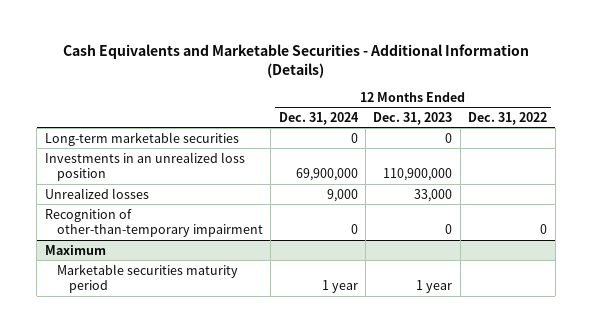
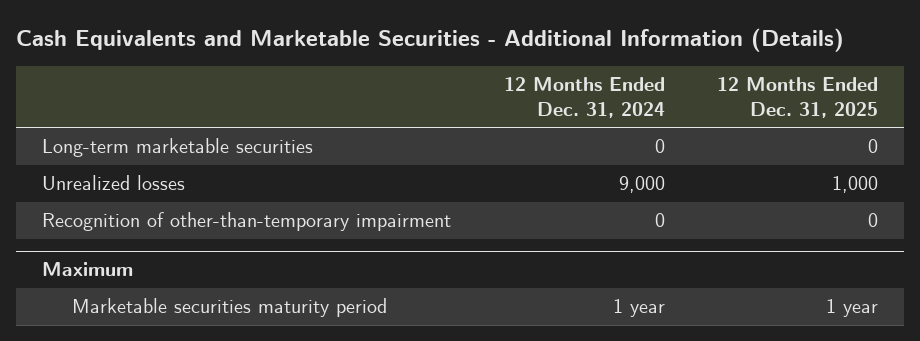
[373,111,453,125] Dec. 31, 2023 -> none
[468,111,548,125] Dec. 31, 2022 -> none
none -> [716,76,878,118] 12 Months Ended Dec. 31, 2025
[44,151,245,182] Investments in an unrealized loss position -> none

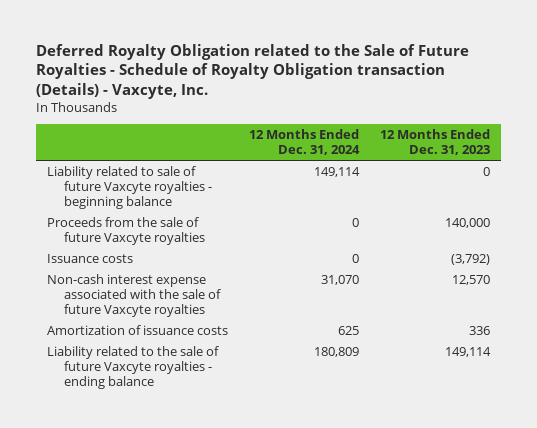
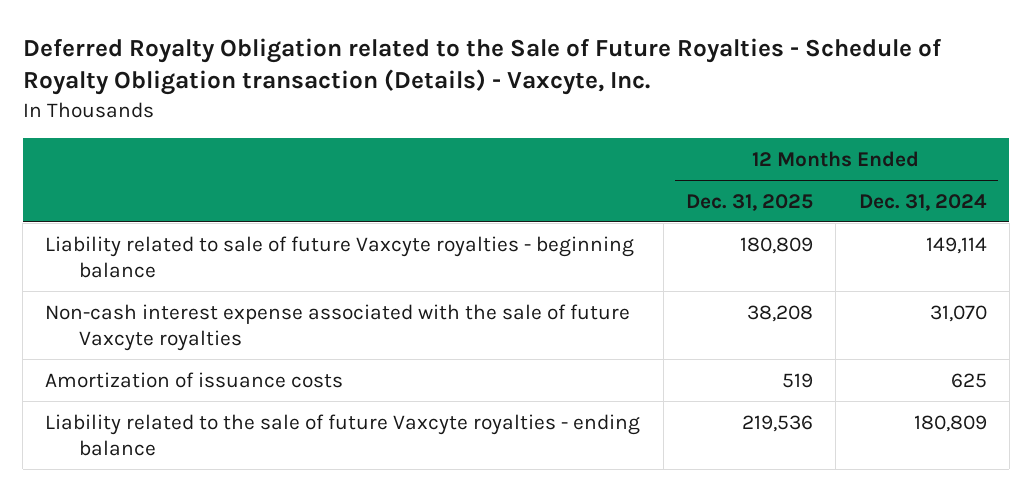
[380,129,491,156] 12 Months Ended Dec. 31, 2023 -> none
none -> [685,193,813,211] Dec. 31, 2025
[46,216,206,245] Proceeds from the sale of future Vaxcyte royalties -> none
[46,253,133,263] Issuance costs -> none

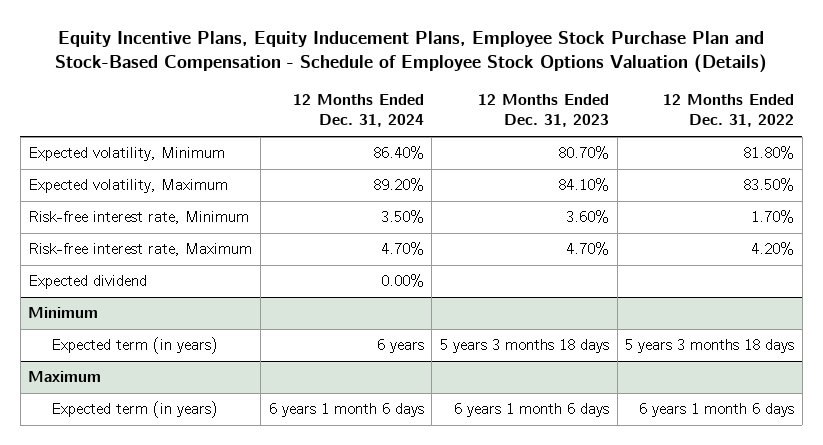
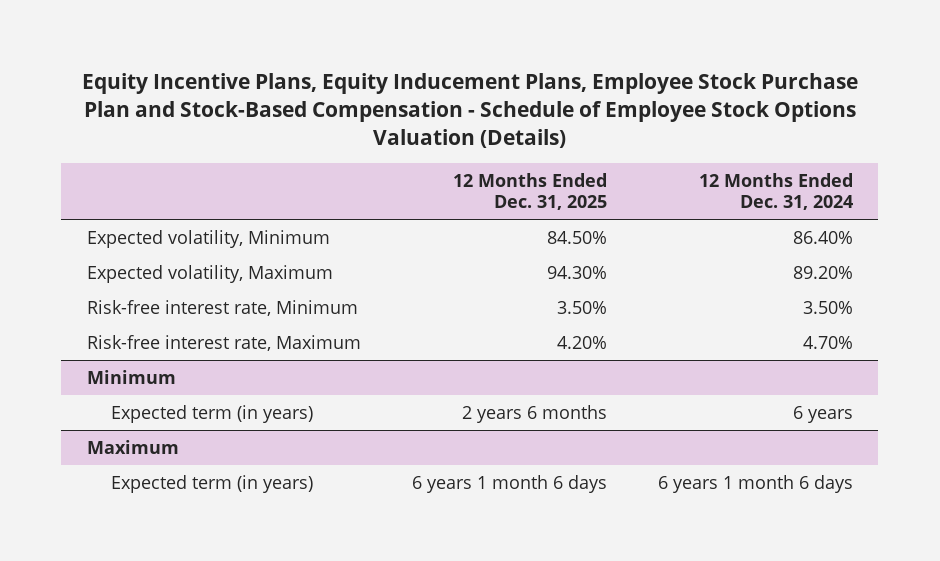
[477,94,609,128] 12 Months Ended Dec. 31, 2023 -> none
[663,94,795,128] 12 Months Ended Dec. 31, 2022 -> none
none -> [452,173,607,211] 12 Months Ended Dec. 31, 2025
[28,275,148,290] Expected dividend -> none

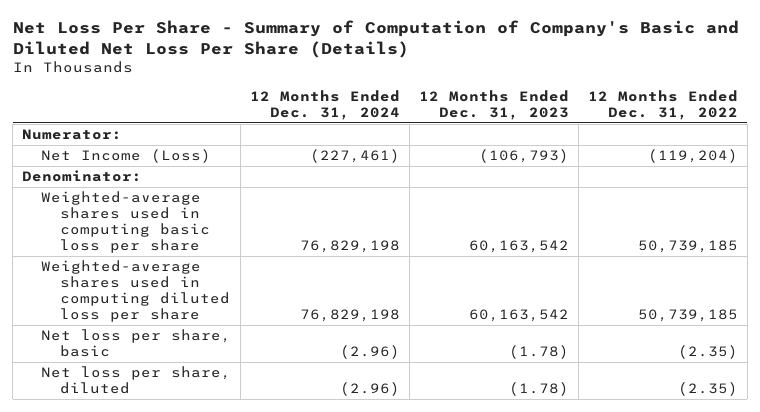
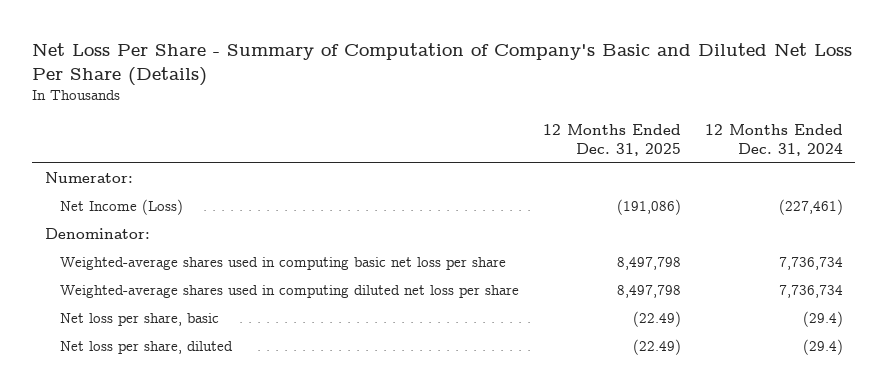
[418,90,569,121] 12 Months Ended Dec. 31, 2023 -> none
[587,90,738,121] 12 Months Ended Dec. 31, 2022 -> none
none -> [542,123,681,156] 12 Months Ended Dec. 31, 2025
[40,191,210,254] Weighted-average shares used in computing basic loss per share -> [59,257,506,271] Weighted-average shares used in computing basic net loss per share
[299,240,400,254] 76,829,198 -> [779,257,844,271] 7,736,734
[40,260,230,323] Weighted-average shares used in computing diluted loss per share -> [59,285,519,299] Weighted-average shares used in computing diluted net loss per share
[299,309,400,323] 76,829,198 -> [779,285,844,299] 7,736,734
[339,345,400,360] (2.96) -> [803,311,844,328] (29.4)
[339,382,400,397] (2.96) -> [803,339,844,356] (29.4)

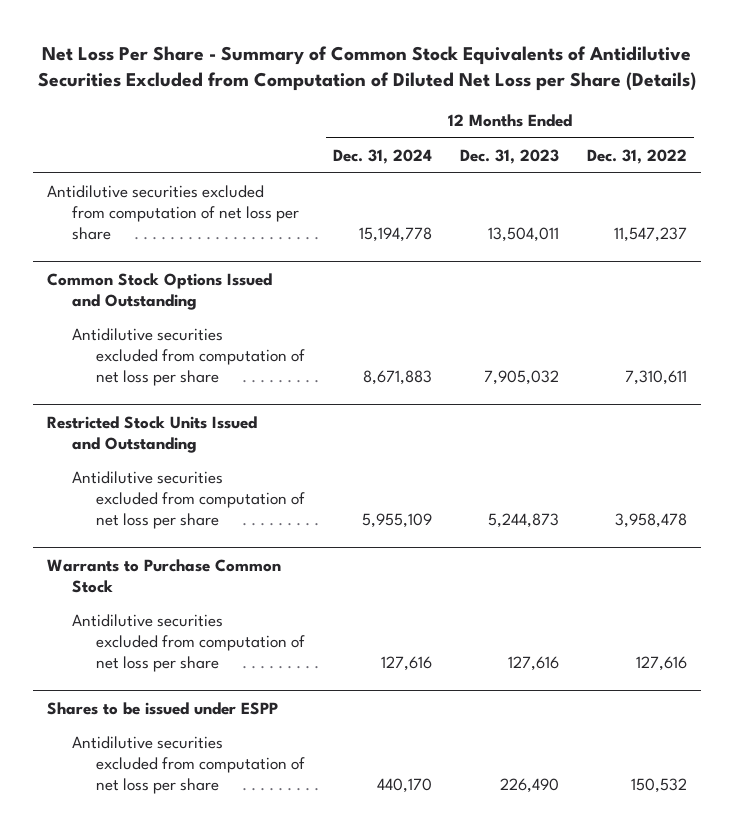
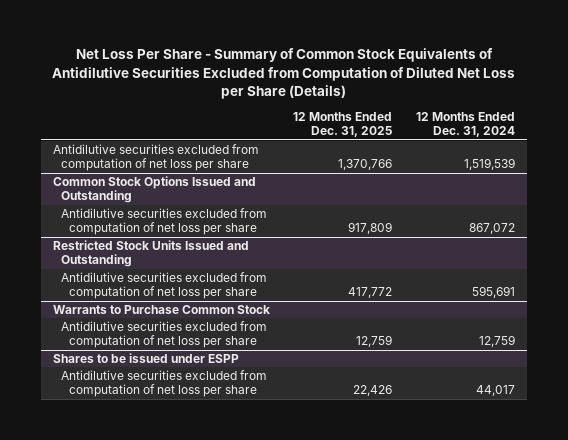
[460,148,560,164] Dec. 31, 2023 -> none
[587,148,688,164] Dec. 31, 2022 -> none
none -> [293,111,393,138] 12 Months Ended Dec. 31, 2025
[359,227,433,243] 15,194,778 -> [464,158,516,171] 1,519,539
[363,370,433,386] 8,671,883 -> [469,223,516,235] 867,072
[362,513,433,529] 5,955,109 -> [472,286,516,299] 595,691
[381,656,433,672] 127,616 -> [479,335,516,348] 12,759
[377,778,433,794] 440,170 -> [476,385,516,397] 44,017

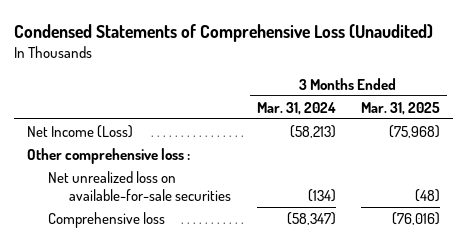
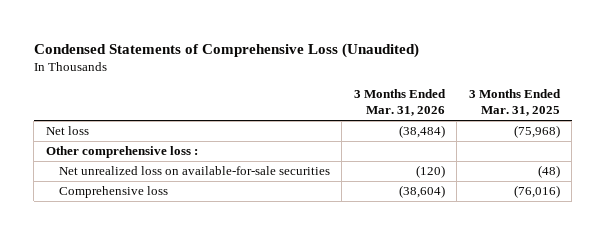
[256,101,336,115] Mar. 31, 2024 -> none
none -> [353,89,446,117] 3 Months Ended Mar. 31, 2026
[27,124,134,138] Net Income (Loss) -> [45,126,89,136] Net loss

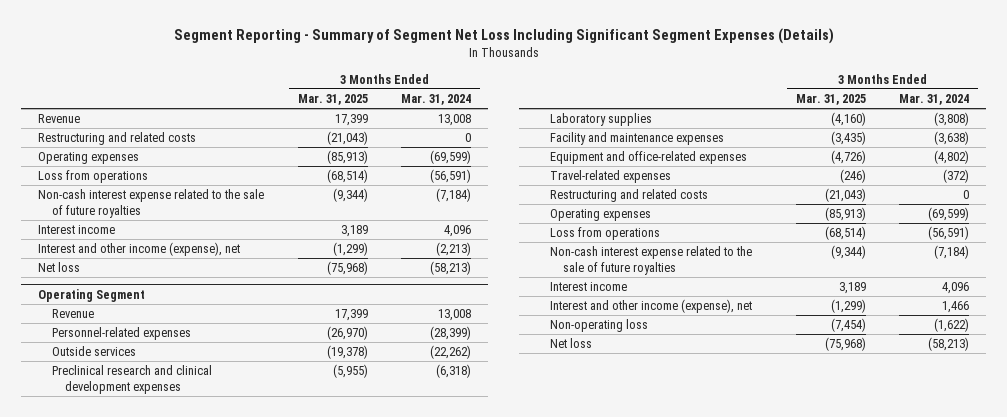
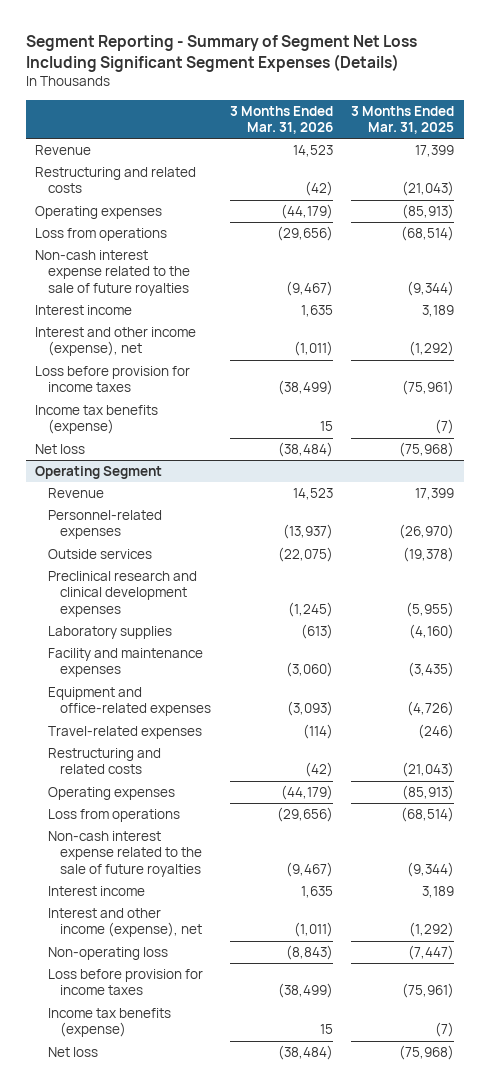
[401,93,472,105] Mar. 31, 2024 -> none
none -> [229,105,333,135] 3 Months Ended Mar. 31, 2026
[332,242,368,257] (1,299) -> [409,341,455,357] (1,292)
none -> [35,366,191,393] Loss before provision for income taxes
none -> [35,405,159,435] Income tax benefits (expense)
[830,299,866,314] (1,299) -> [409,922,455,938] (1,292)
[830,318,866,333] (7,454) -> [408,945,455,961] (7,447)
none -> [47,969,203,996] Loss before provision for income taxes
none -> [47,1008,171,1038] Income tax benefits (expense)

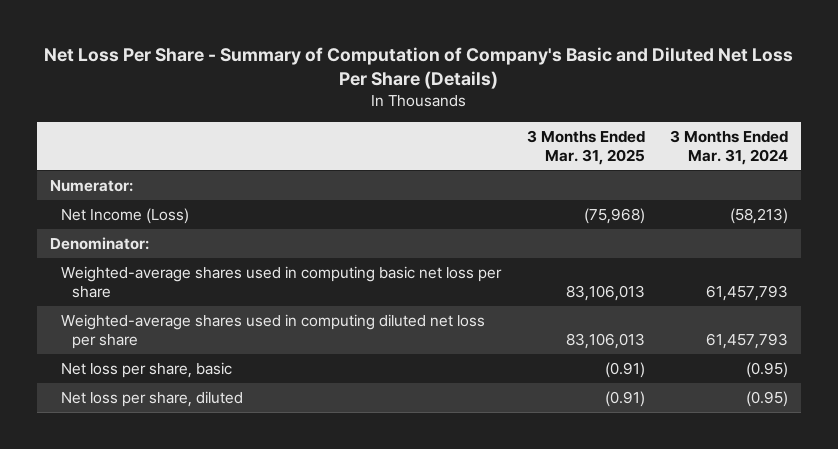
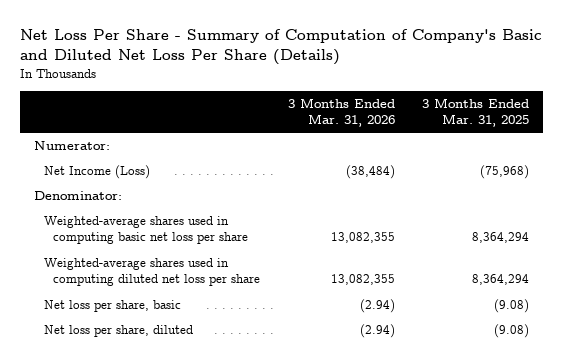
[670,129,789,166] 3 Months Ended Mar. 31, 2024 -> none
none -> [287,97,395,128] 3 Months Ended Mar. 31, 2026
[565,285,645,302] 83,106,013 -> [472,232,530,244] 8,364,294
[565,333,645,350] 83,106,013 -> [472,274,530,286] 8,364,294
[604,361,645,378] (0.91) -> [494,299,530,314] (9.08)
[604,390,645,407] (0.91) -> [494,324,530,339] (9.08)

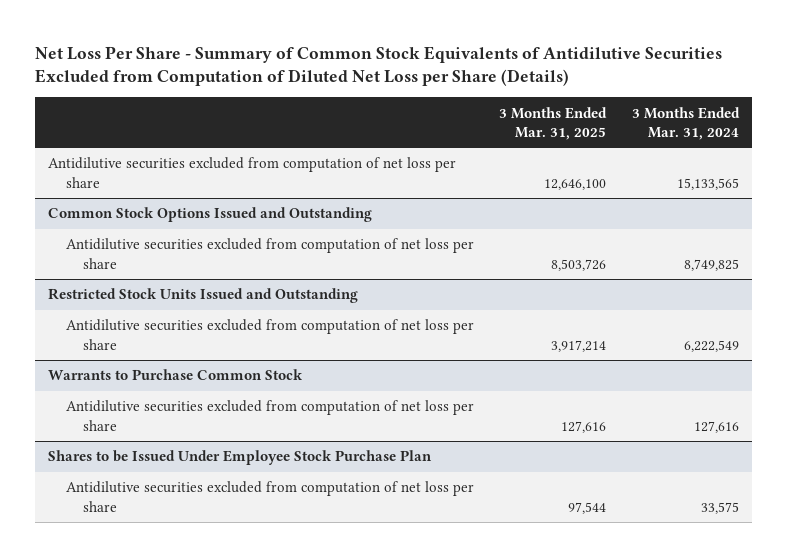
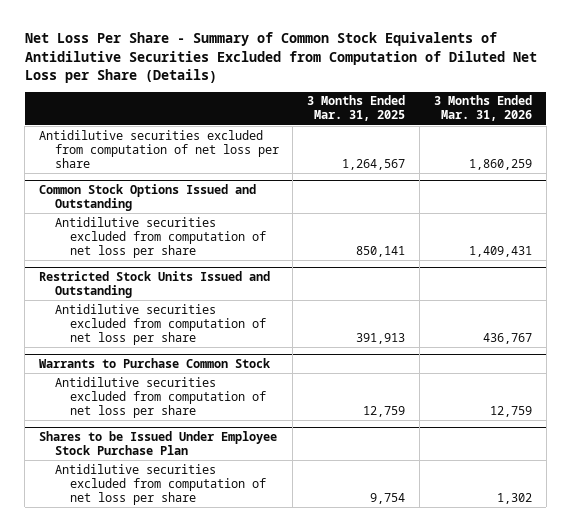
[632,106,741,140] 3 Months Ended Mar. 31, 2024 -> none
none -> [433,95,532,122] 3 Months Ended Mar. 31, 2026
[544,178,607,190] 12,646,100 -> [342,159,406,171] 1,264,567
[551,258,607,271] 8,503,726 -> [356,246,406,258] 850,141
[551,339,607,352] 3,917,214 -> [356,333,406,345] 391,913
[561,420,607,433] 127,616 -> [363,406,406,418] 12,759
[568,501,607,514] 97,544 -> [370,493,406,505] 9,754

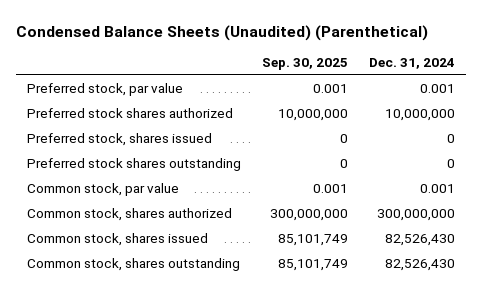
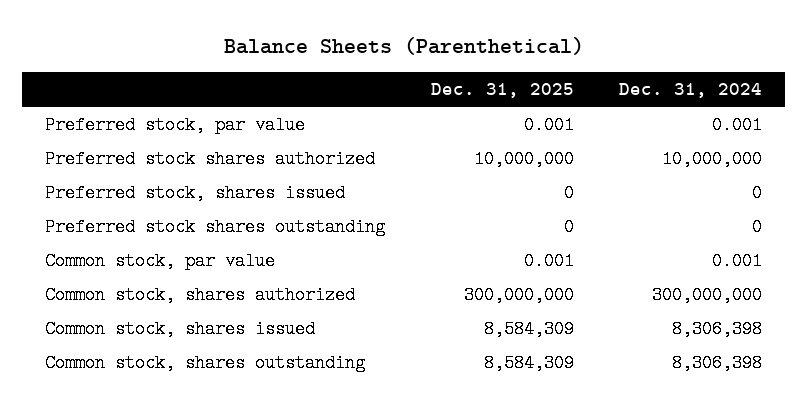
[15,24,428,41] Condensed Balance Sheets (Unaudited) (Parenthetical) -> [223,36,584,55] Balance Sheets (Parenthetical)
[261,58,348,71] Sep. 30, 2025 -> none
none -> [430,83,574,99] Dec. 31, 2025
[385,234,456,247] 82,526,430 -> [671,319,762,338] 8,306,398
[385,259,456,272] 82,526,430 -> [671,353,762,372] 8,306,398

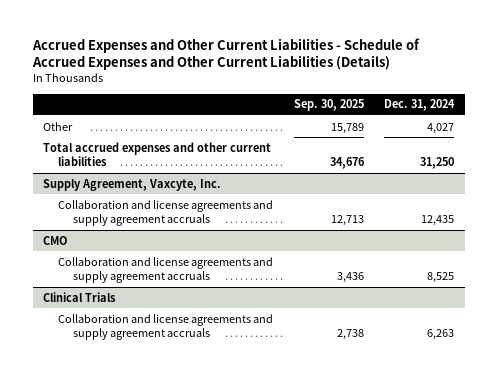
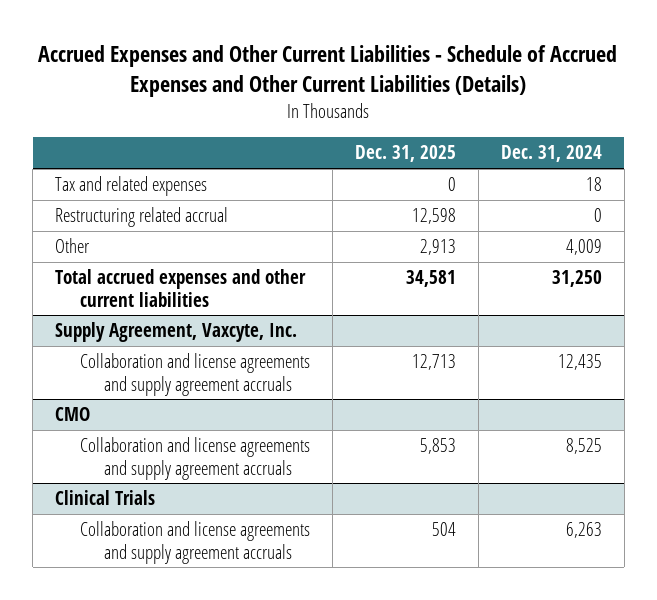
[293,99,364,112] Sep. 30, 2025 -> none
none -> [354,145,456,163] Dec. 31, 2025
none -> [55,176,208,197] Tax and related expenses
none -> [55,207,229,228] Restructuring related accrual
[427,122,455,134] 4,027 -> [565,239,602,256] 4,009

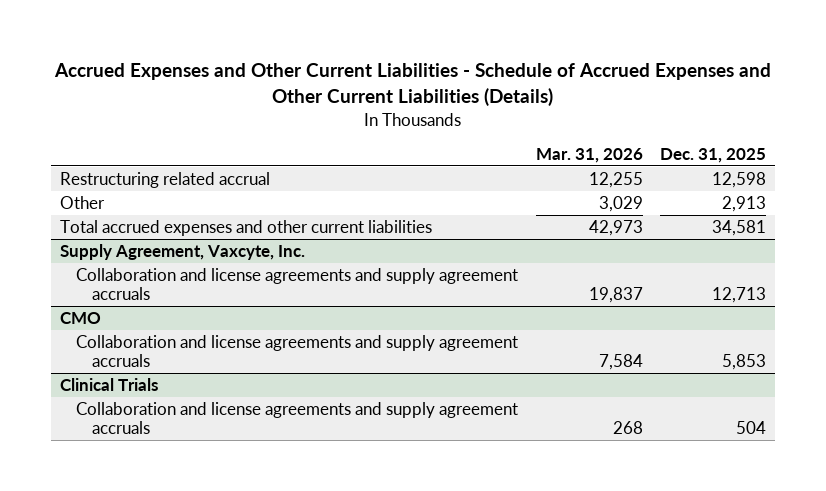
[500,145,602,163] Dec. 31, 2024 -> none
none -> [535,148,643,164] Mar. 31, 2026
[55,176,208,197] Tax and related expenses -> none

